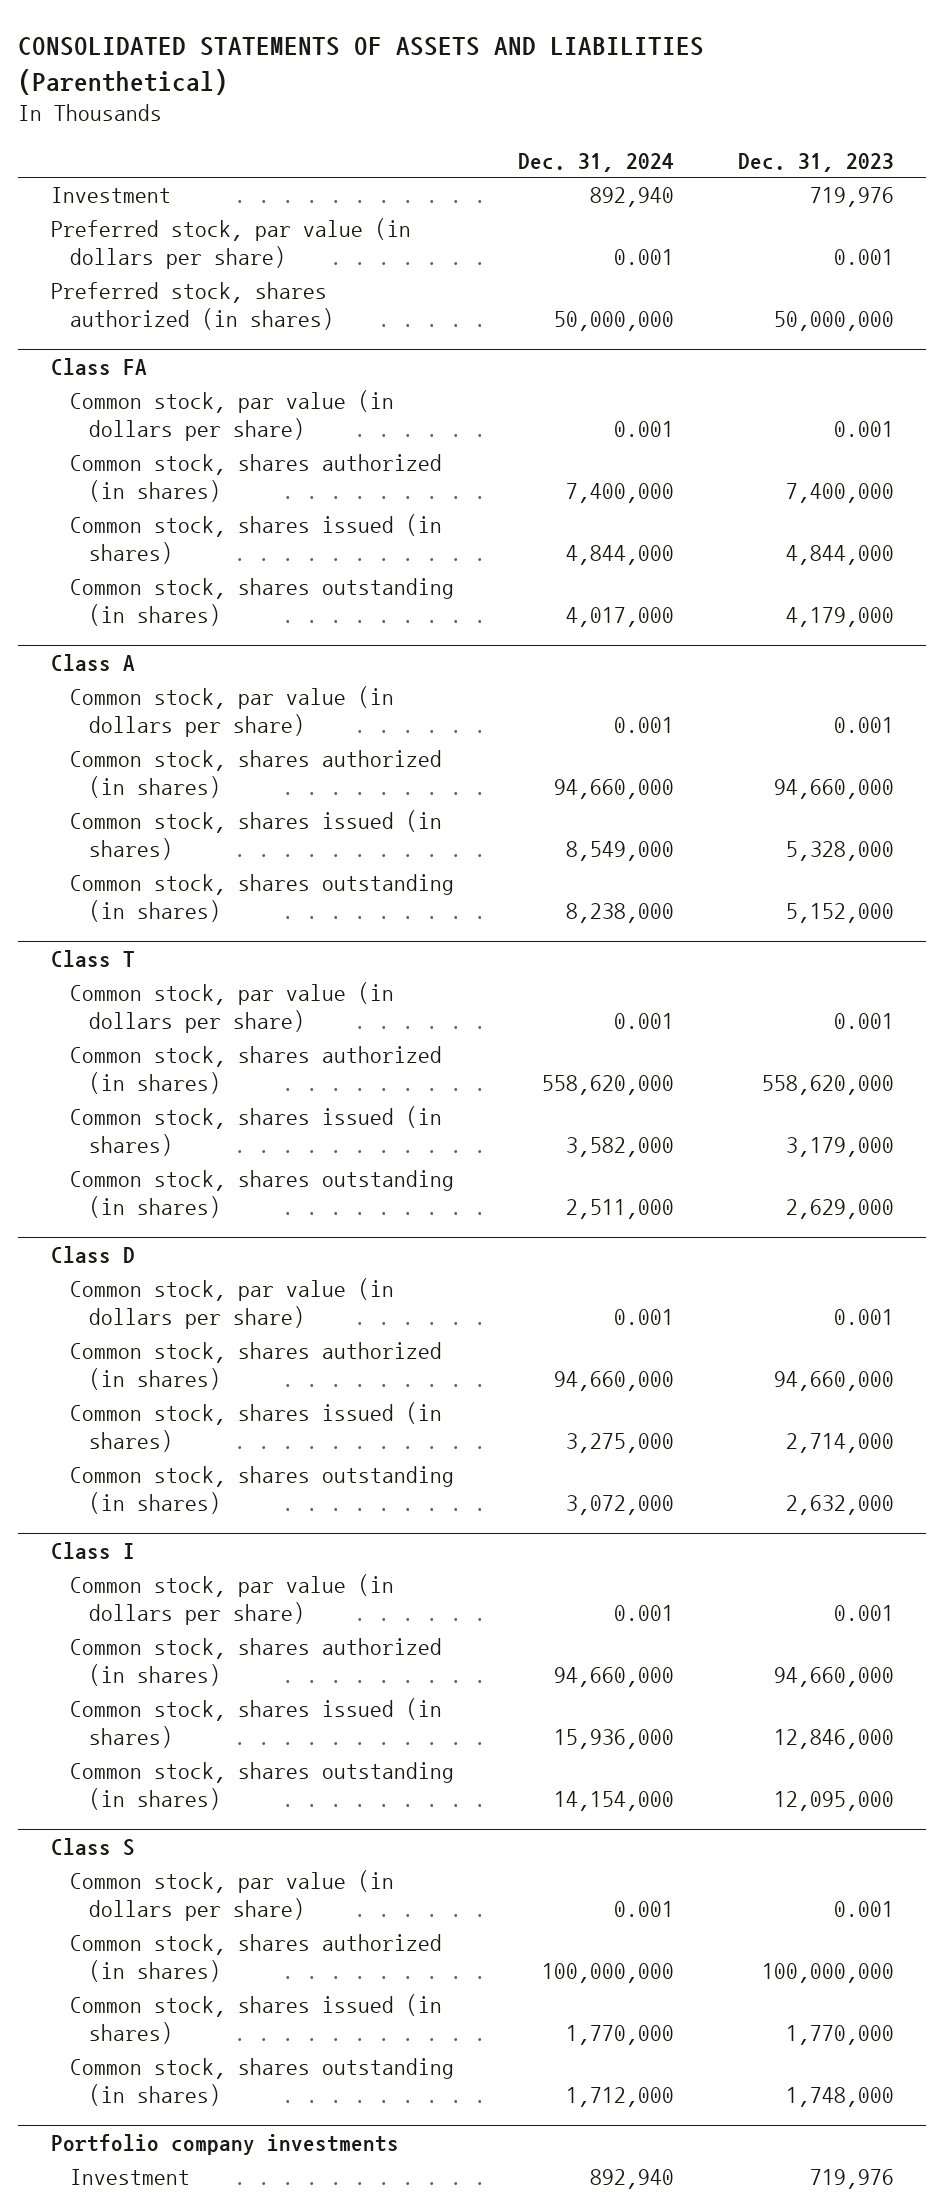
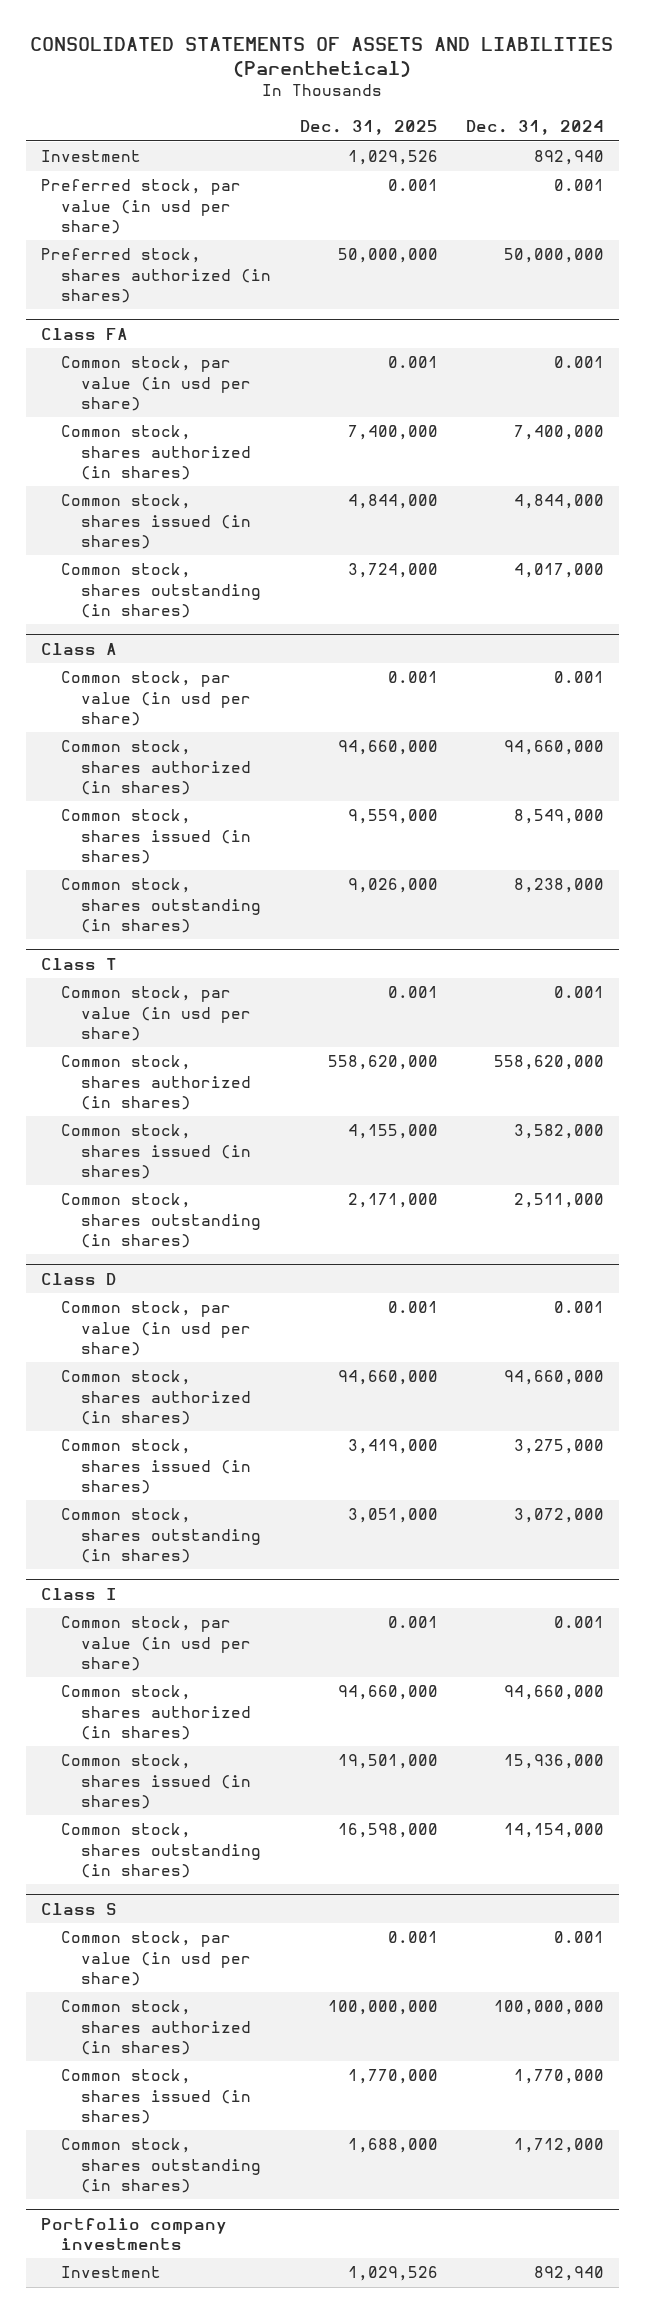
[737,152,894,172] Dec. 31, 2023 -> none
none -> [299,120,438,136] Dec. 31, 2025
[50,218,411,270] Preferred stock, par value (in dollars per share) -> [40,179,241,234] Preferred stock, par value (in usd per share)
[69,390,394,442] Common stock, par value (in dollars per share) -> [60,356,252,411] Common stock, par value (in usd per share)
[69,686,394,738] Common stock, par value (in dollars per share) -> [60,671,252,726] Common stock, par value (in usd per share)
[69,982,394,1034] Common stock, par value (in dollars per share) -> [60,986,252,1041] Common stock, par value (in usd per share)
[69,1278,394,1330] Common stock, par value (in dollars per share) -> [60,1301,252,1356] Common stock, par value (in usd per share)
[69,1574,394,1626] Common stock, par value (in dollars per share) -> [60,1616,252,1671] Common stock, par value (in usd per share)
[69,1870,394,1922] Common stock, par value (in dollars per share) -> [60,1931,252,1986] Common stock, par value (in usd per share)

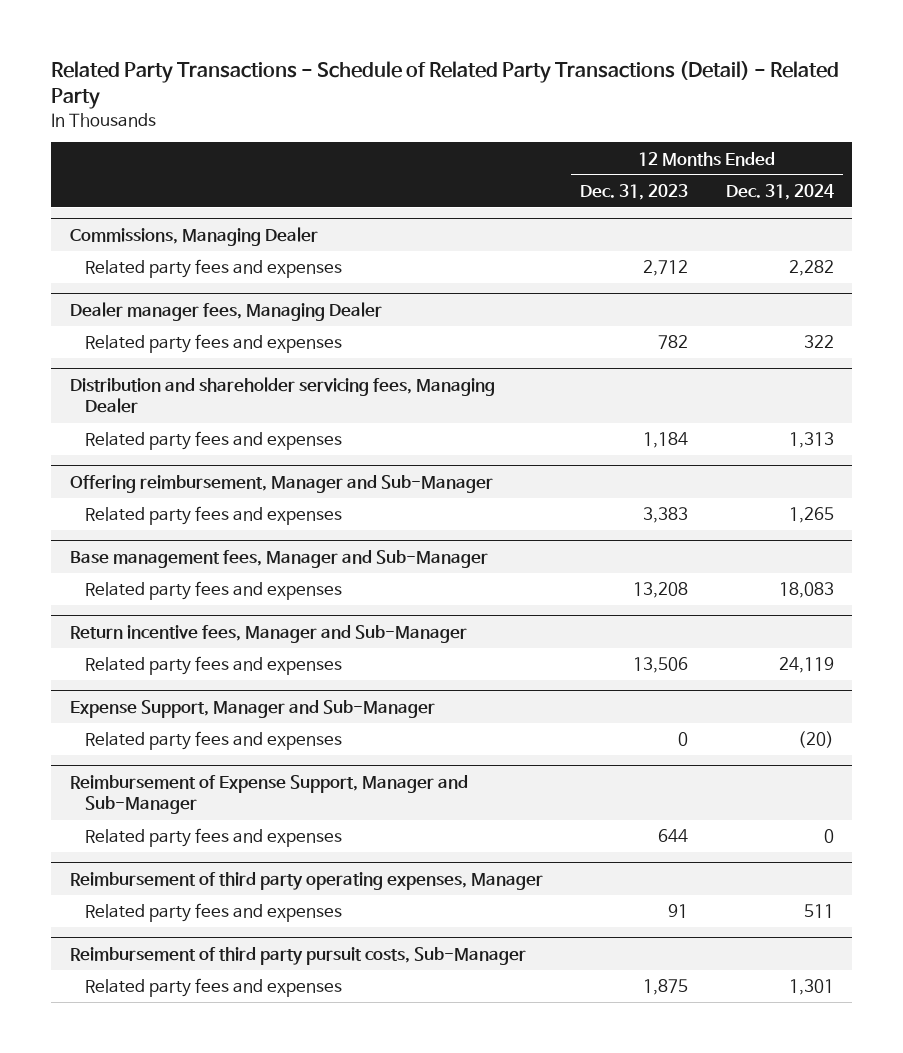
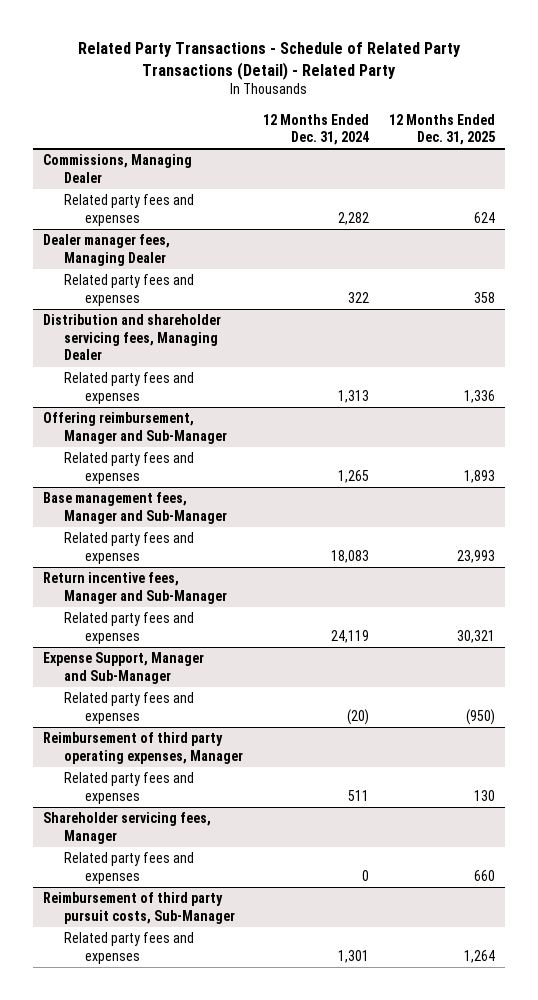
[580,183,689,200] Dec. 31, 2023 -> none
none -> [389,113,496,145] 12 Months Ended Dec. 31, 2025
[69,774,468,815] Reimbursement of Expense Support, Manager and Sub-Manager -> none
[84,828,342,848] Related party fees and expenses -> none
none -> [42,812,211,844] Shareholder servicing fees, Manager
none -> [63,852,194,884] Related party fees and expenses

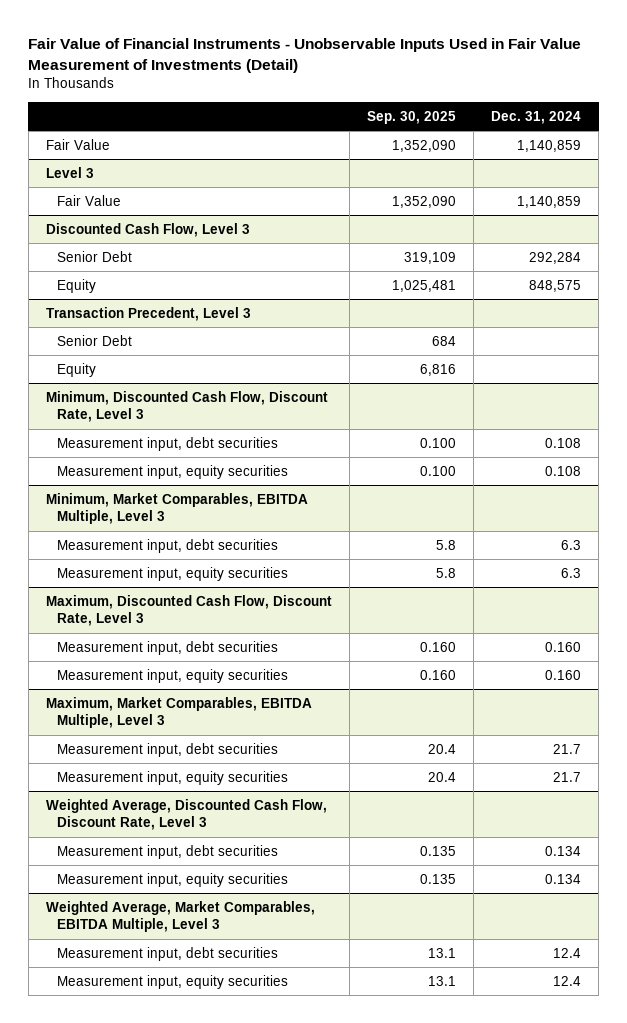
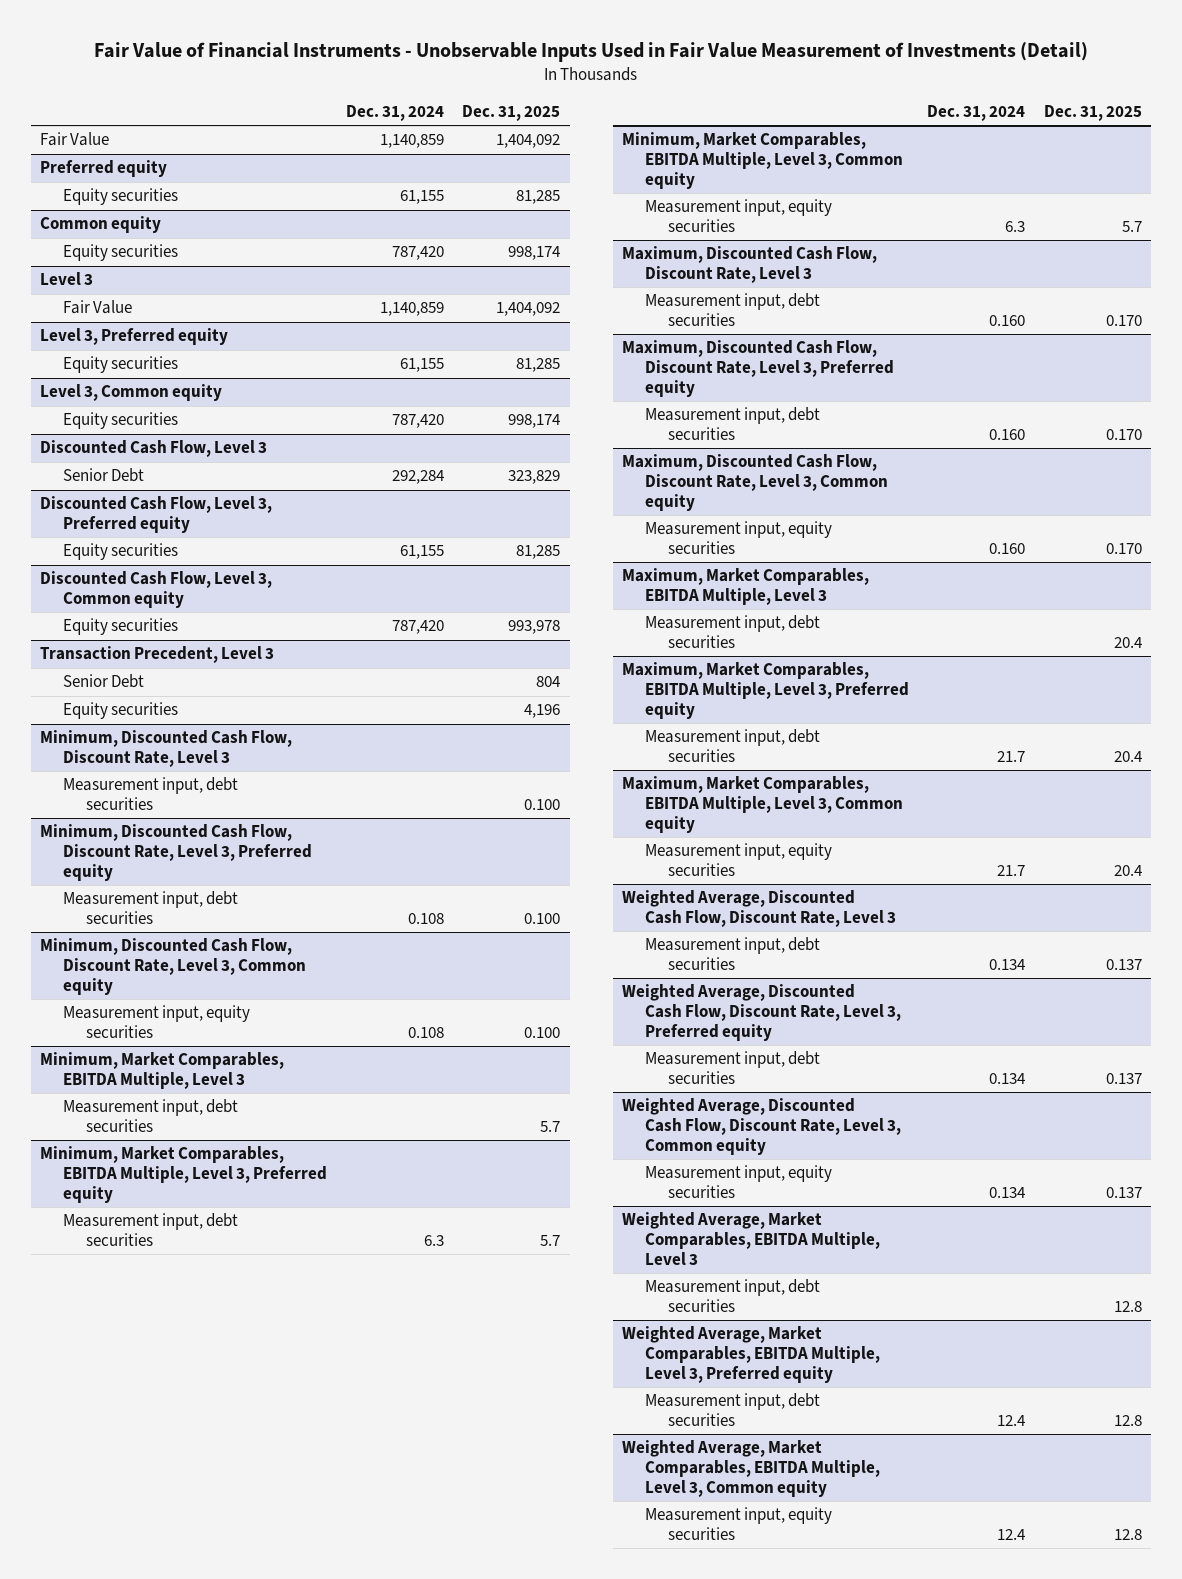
[367,110,457,124] Sep. 30, 2025 -> none
none -> [462,105,561,122] Dec. 31, 2025
none -> [39,160,167,178] Preferred equity
none -> [62,188,178,206] Equity securities
none -> [39,216,161,234] Common equity
none -> [62,244,178,262] Equity securities
none -> [39,328,228,346] Level 3, Preferred equity
none -> [62,356,178,374] Equity securities
none -> [39,384,222,402] Level 3, Common equity
none -> [62,412,178,430] Equity securities
none -> [39,496,272,534] Discounted Cash Flow, Level 3, Preferred equity
[57,278,97,293] Equity -> [62,543,178,561] Equity securities
[529,279,582,292] 848,575 -> [399,545,444,560] 61,155
none -> [39,571,272,609] Discounted Cash Flow, Level 3, Common equity
none -> [62,618,178,636] Equity securities
[57,362,97,377] Equity -> [62,702,178,720] Equity securities
none -> [62,777,238,811] Measurement input, debt securities
none -> [39,824,312,882] Minimum, Discounted Cash Flow, Discount Rate, Level 3, Preferred equity
none -> [39,938,306,996] Minimum, Discounted Cash Flow, Discount Rate, Level 3, Common equity
none -> [62,1099,238,1133] Measurement input, debt securities
none -> [39,1146,327,1204] Minimum, Market Comparables, EBITDA Multiple, Level 3, Preferred equity
none -> [621,132,903,190] Minimum, Market Comparables, EBITDA Multiple, Level 3, Common equity
none -> [621,340,894,398] Maximum, Discounted Cash Flow, Discount Rate, Level 3, Preferred equity
none -> [644,407,820,441] Measurement input, debt securities
none -> [621,454,888,512] Maximum, Discounted Cash Flow, Discount Rate, Level 3, Common equity
none -> [644,615,820,649] Measurement input, debt securities
none -> [621,662,909,720] Maximum, Market Comparables, EBITDA Multiple, Level 3, Preferred equity
none -> [621,776,903,834] Maximum, Market Comparables, EBITDA Multiple, Level 3, Common equity
none -> [621,984,901,1042] Weighted Average, Discounted Cash Flow, Discount Rate, Level 3, Preferred equity
none -> [644,1051,820,1085] Measurement input, debt securities
none -> [621,1098,901,1156] Weighted Average, Discounted Cash Flow, Discount Rate, Level 3, Common equity
none -> [644,1279,820,1313] Measurement input, debt securities
none -> [621,1326,880,1384] Weighted Average, Market Comparables, EBITDA Multiple, Level 3, Preferred equity
none -> [621,1440,880,1498] Weighted Average, Market Comparables, EBITDA Multiple, Level 3, Common equity

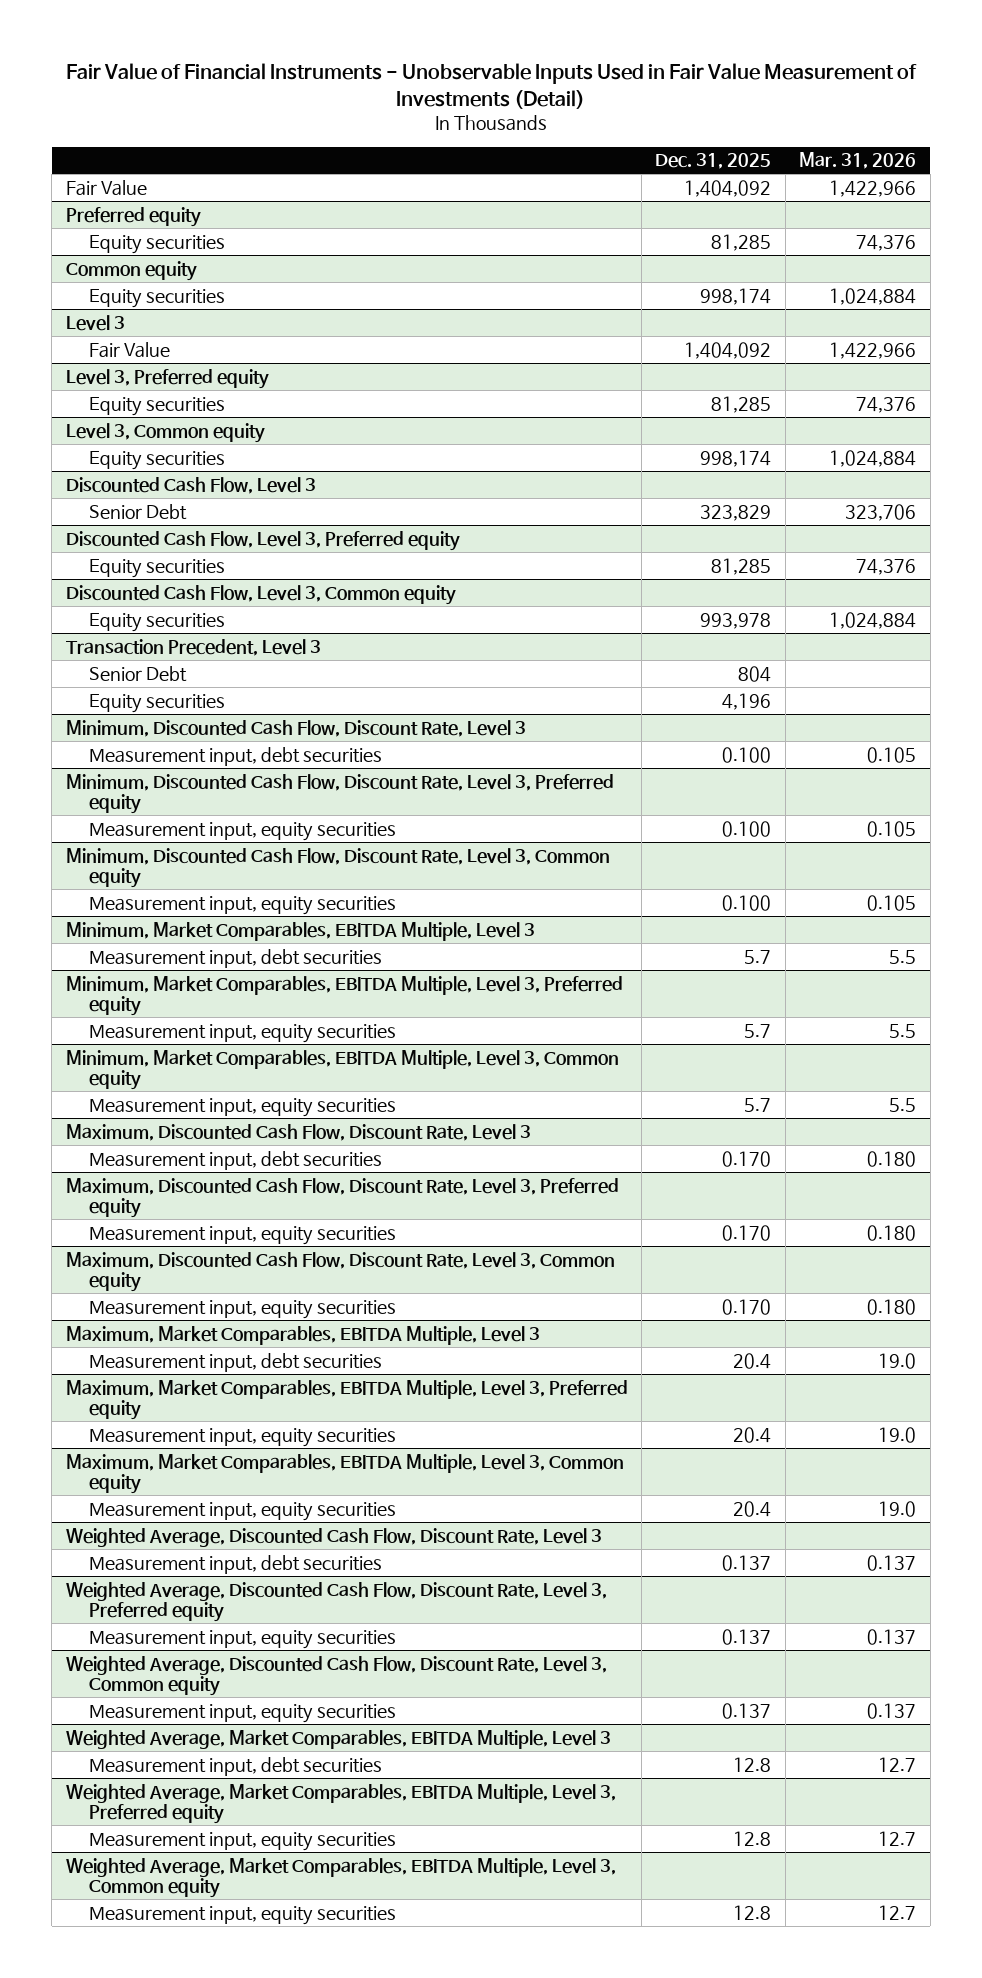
[345,105,444,122] Dec. 31, 2024 -> none
none -> [799,152,917,170] Mar. 31, 2026
[62,891,238,925] Measurement input, debt securities -> [89,821,397,841] Measurement input, equity securities
[62,1213,238,1247] Measurement input, debt securities -> [89,1023,397,1043] Measurement input, equity securities
[644,407,820,441] Measurement input, debt securities -> [89,1225,397,1245] Measurement input, equity securities
[644,729,820,763] Measurement input, debt securities -> [89,1427,397,1447] Measurement input, equity securities
[644,1051,820,1085] Measurement input, debt securities -> [89,1629,397,1649] Measurement input, equity securities
[644,1393,820,1427] Measurement input, debt securities -> [89,1831,397,1851] Measurement input, equity securities

